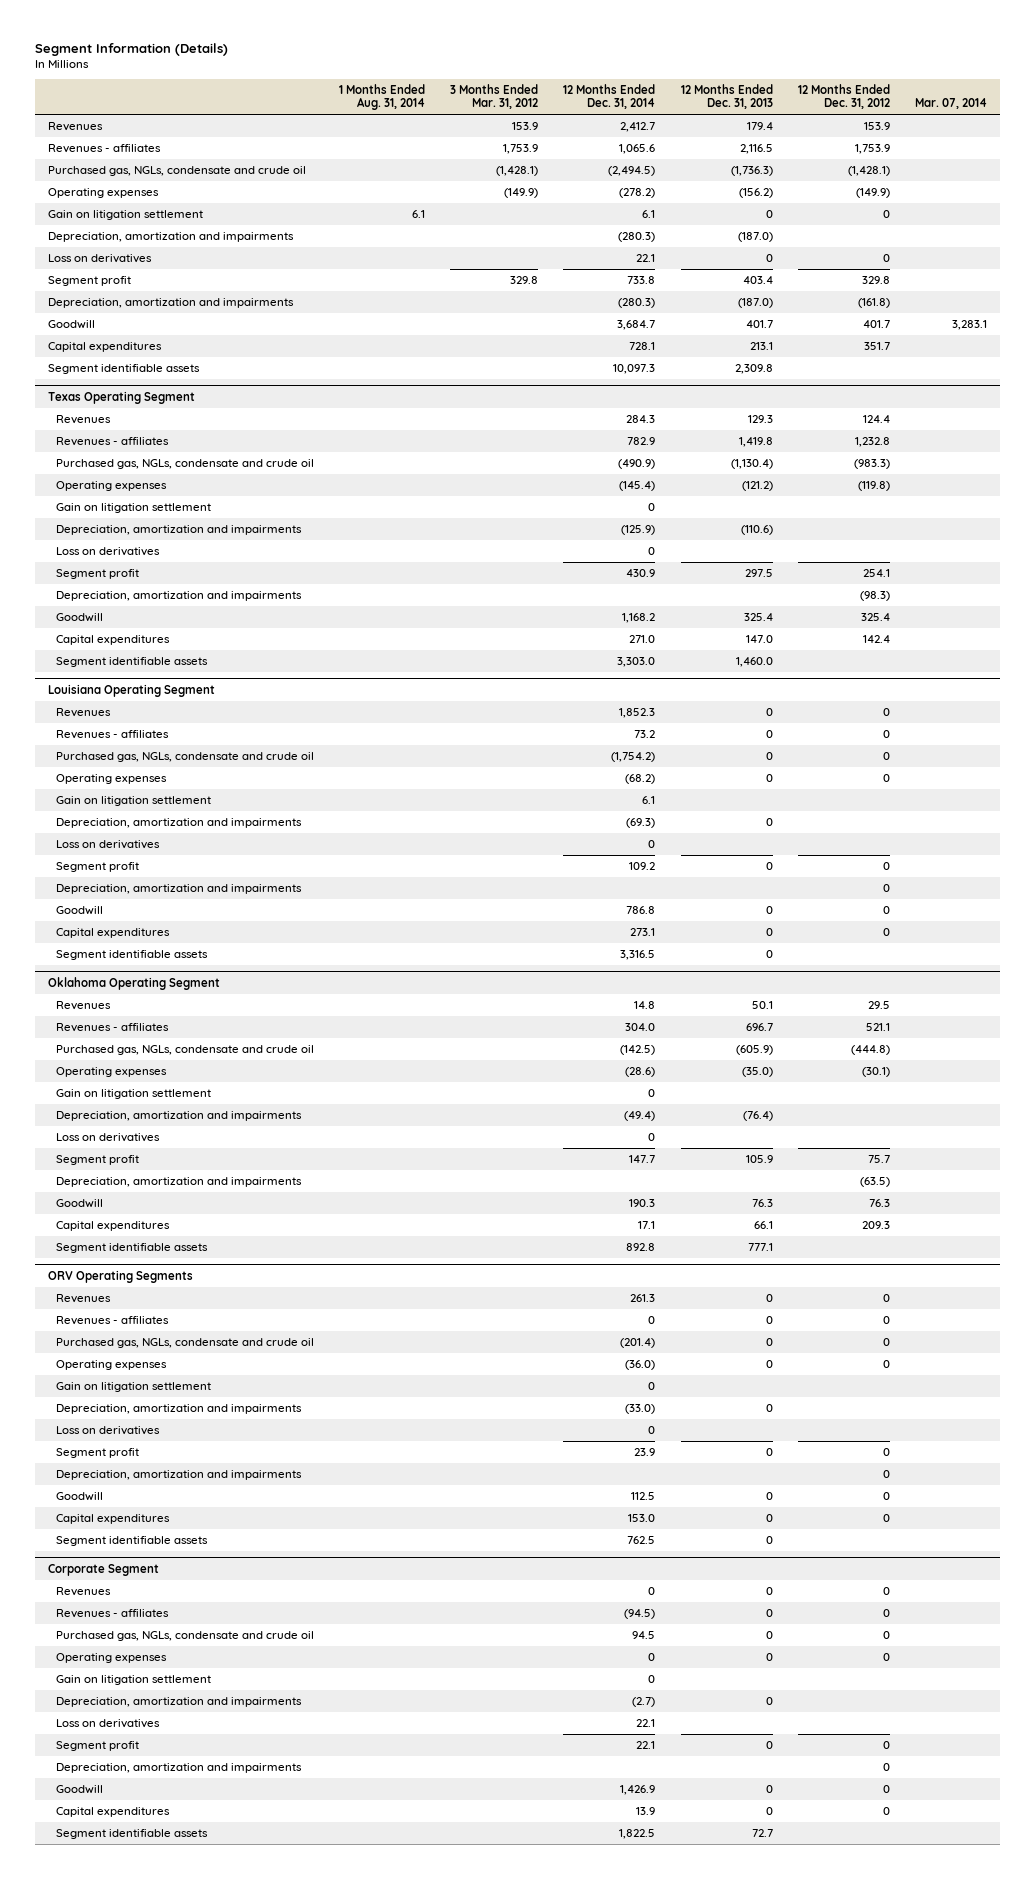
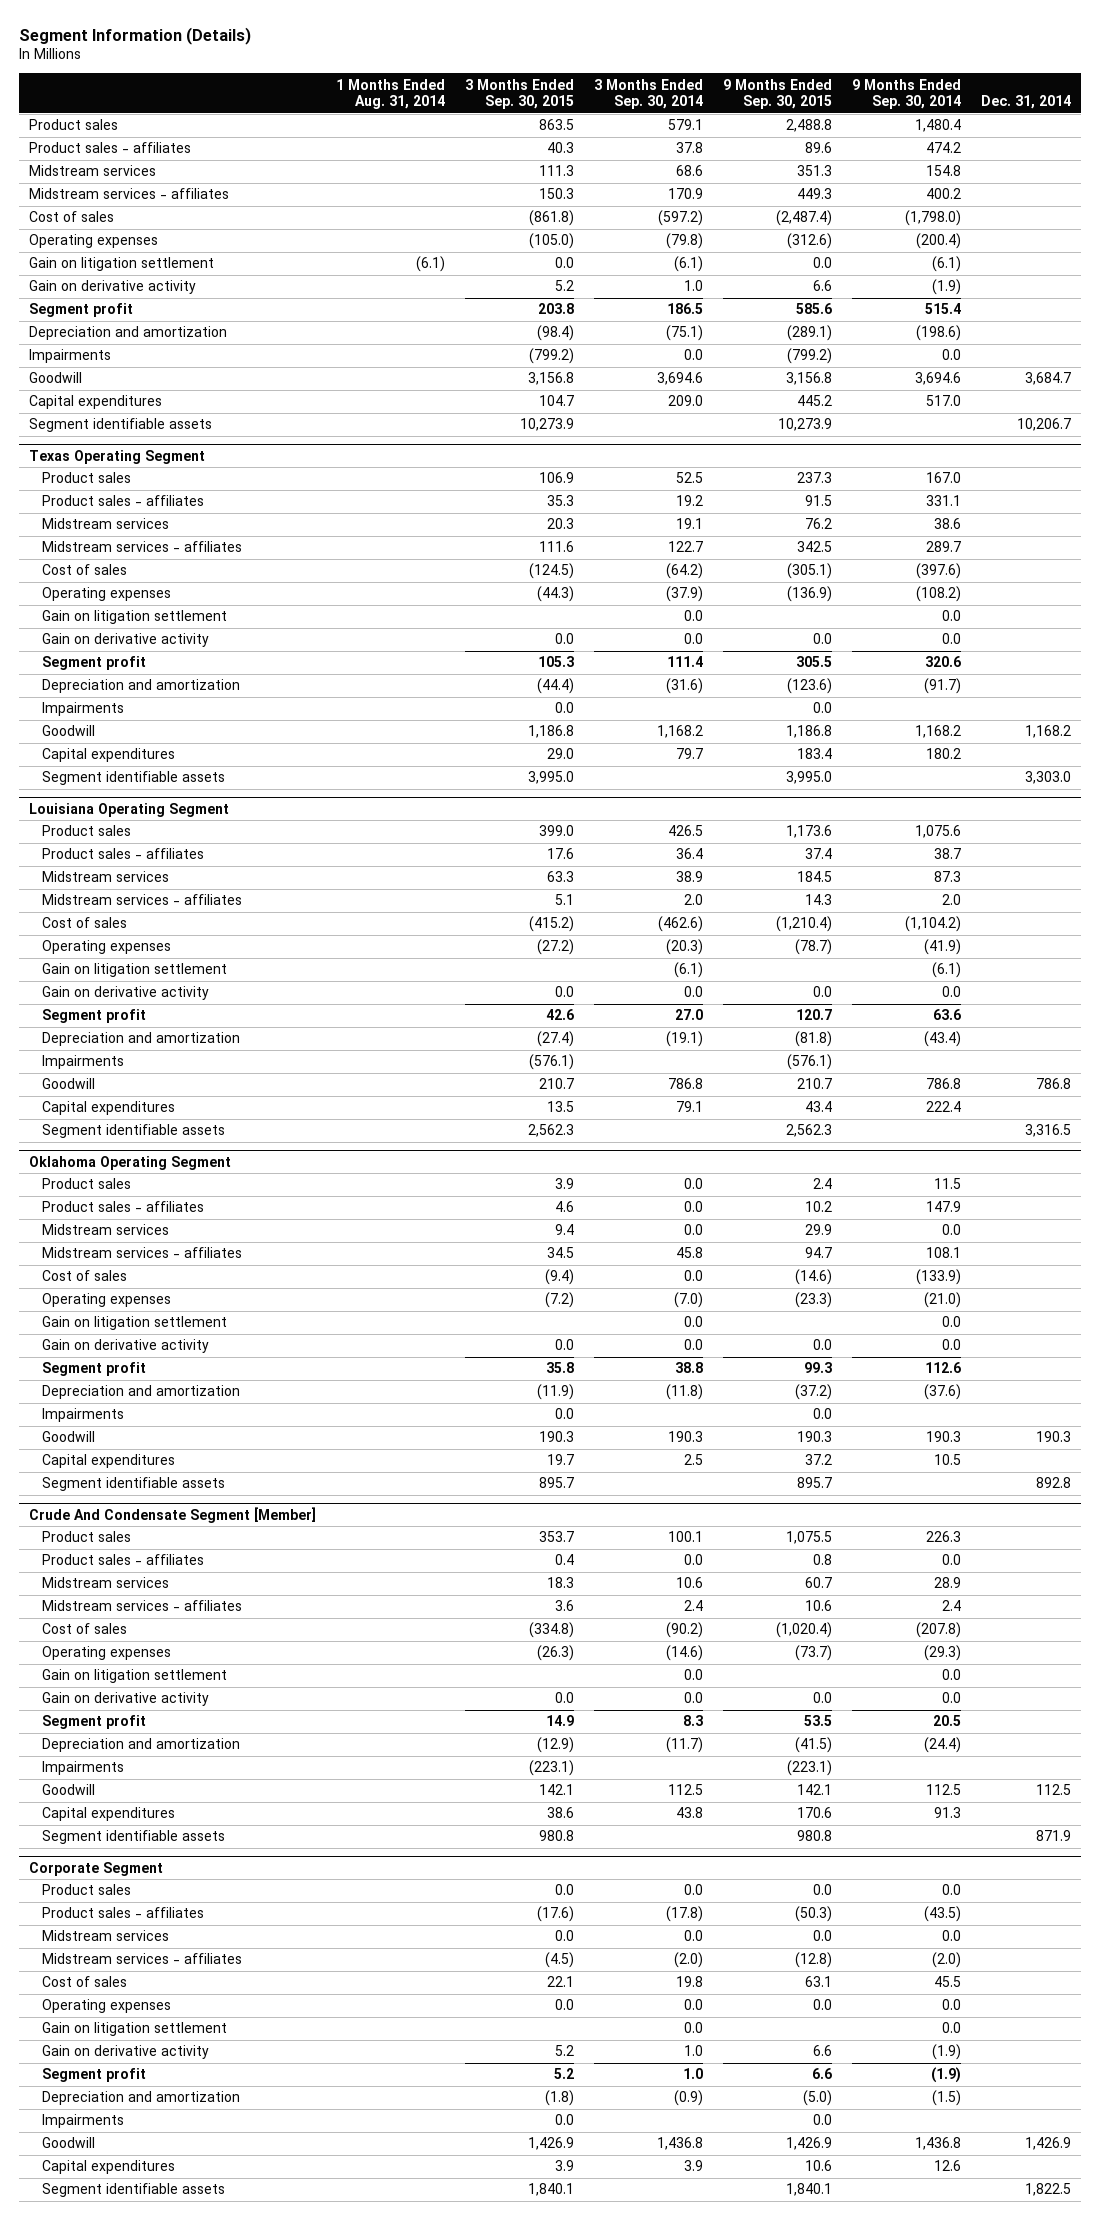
[450,83,539,110] 3 Months Ended Mar. 31, 2012 -> none
[563,83,656,110] 12 Months Ended Dec. 31, 2014 -> none
[680,83,773,110] 12 Months Ended Dec. 31, 2013 -> none
[797,83,890,110] 12 Months Ended Dec. 31, 2012 -> none
[915,98,988,110] Mar. 07, 2014 -> none
none -> [464,78,574,110] 3 Months Ended Sep. 30, 2015
none -> [593,78,703,110] 3 Months Ended Sep. 30, 2014
none -> [722,78,832,110] 9 Months Ended Sep. 30, 2015
none -> [851,78,961,110] 9 Months Ended Sep. 30, 2014
none -> [980,95,1071,110] Dec. 31, 2014
[47,121,103,131] Revenues -> none
[47,143,161,153] Revenues - affiliates -> none
none -> [28,119,118,131] Product sales
none -> [28,142,191,154] Product sales - affiliates
none -> [28,165,156,177] Midstream services
none -> [28,188,229,200] Midstream services - affiliates
[47,165,306,176] Purchased gas, NGLs, condensate and crude oil -> [28,211,114,223] Cost of sales
[47,231,294,242] Depreciation, amortization and impairments -> none
[412,209,426,218] 6.1 -> [415,256,445,273] (6.1)
[47,253,152,263] Loss on derivatives -> [28,280,196,295] Gain on derivative activity
[47,297,294,308] Depreciation, amortization and impairments -> [28,326,227,341] Depreciation and amortization
none -> [28,349,111,364] Impairments
[55,414,111,424] Revenues -> none
[55,436,169,446] Revenues - affiliates -> none
none -> [42,472,132,484] Product sales
none -> [42,495,205,507] Product sales - affiliates
none -> [42,518,170,530] Midstream services
none -> [42,541,243,553] Midstream services - affiliates
[55,458,314,469] Purchased gas, NGLs, condensate and crude oil -> [42,564,128,576] Cost of sales
[55,524,302,535] Depreciation, amortization and impairments -> none
[55,546,160,556] Loss on derivatives -> [42,633,210,648] Gain on derivative activity
[55,590,302,601] Depreciation, amortization and impairments -> [42,679,241,694] Depreciation and amortization
none -> [42,702,125,717] Impairments
[55,707,111,717] Revenues -> none
[55,729,169,739] Revenues - affiliates -> none
none -> [42,825,132,837] Product sales
none -> [42,848,205,860] Product sales - affiliates
none -> [42,871,170,883] Midstream services
none -> [42,894,243,906] Midstream services - affiliates
[55,751,314,762] Purchased gas, NGLs, condensate and crude oil -> [42,917,128,929] Cost of sales
[55,817,302,828] Depreciation, amortization and impairments -> none
[55,839,160,849] Loss on derivatives -> [42,986,210,1001] Gain on derivative activity
[55,883,302,894] Depreciation, amortization and impairments -> [42,1032,241,1047] Depreciation and amortization
none -> [42,1055,125,1070] Impairments
[55,1000,111,1010] Revenues -> none
[55,1022,169,1032] Revenues - affiliates -> none
none -> [42,1178,132,1190] Product sales
none -> [42,1201,205,1213] Product sales - affiliates
none -> [42,1224,170,1236] Midstream services
none -> [42,1247,243,1259] Midstream services - affiliates
[55,1044,314,1055] Purchased gas, NGLs, condensate and crude oil -> [42,1270,128,1282] Cost of sales
[55,1110,302,1121] Depreciation, amortization and impairments -> none
[55,1132,160,1142] Loss on derivatives -> [42,1339,210,1354] Gain on derivative activity
[55,1176,302,1187] Depreciation, amortization and impairments -> [42,1385,241,1400] Depreciation and amortization
none -> [42,1408,125,1423] Impairments
[47,1269,193,1283] ORV Operating Segments -> none
[55,1293,111,1303] Revenues -> none
[55,1315,169,1325] Revenues - affiliates -> none
[55,1337,314,1348] Purchased gas, NGLs, condensate and crude oil -> none
[55,1359,167,1370] Operating expenses -> none
[55,1381,211,1392] Gain on litigation settlement -> none
[55,1403,302,1414] Depreciation, amortization and impairments -> none
[55,1425,160,1435] Loss on derivatives -> none
[55,1447,139,1458] Segment profit -> none
[55,1469,302,1480] Depreciation, amortization and impairments -> none
[55,1491,103,1501] Goodwill -> none
[55,1513,170,1524] Capital expenditures -> none
[55,1535,208,1546] Segment identifiable assets -> none
none -> [28,1506,316,1523] Crude And Condensate Segment [Member]
none -> [42,1531,132,1543] Product sales
none -> [42,1554,205,1566] Product sales - affiliates
none -> [42,1577,170,1589] Midstream services
none -> [42,1600,243,1612] Midstream services - affiliates
none -> [42,1623,128,1635] Cost of sales
none -> [42,1646,172,1661] Operating expenses
none -> [42,1669,228,1684] Gain on litigation settlement
none -> [42,1692,210,1707] Gain on derivative activity
none -> [42,1715,147,1730] Segment profit
none -> [42,1738,241,1753] Depreciation and amortization
none -> [42,1761,125,1776] Impairments
none -> [42,1784,96,1796] Goodwill
none -> [42,1807,176,1822] Capital expenditures
none -> [42,1830,226,1845] Segment identifiable assets
[55,1586,111,1596] Revenues -> none
[55,1608,169,1618] Revenues - affiliates -> none
none -> [42,1884,132,1896] Product sales
none -> [42,1907,205,1919] Product sales - affiliates
none -> [42,1930,170,1942] Midstream services
none -> [42,1953,243,1965] Midstream services - affiliates
[55,1630,314,1641] Purchased gas, NGLs, condensate and crude oil -> [42,1976,128,1988] Cost of sales
[55,1696,302,1707] Depreciation, amortization and impairments -> none
[55,1718,160,1728] Loss on derivatives -> [42,2045,210,2060] Gain on derivative activity
[55,1762,302,1773] Depreciation, amortization and impairments -> [42,2091,241,2106] Depreciation and amortization
none -> [42,2114,125,2129] Impairments

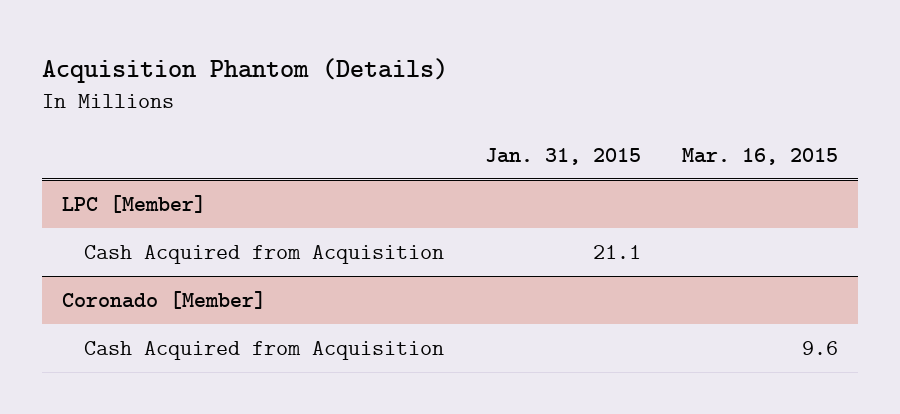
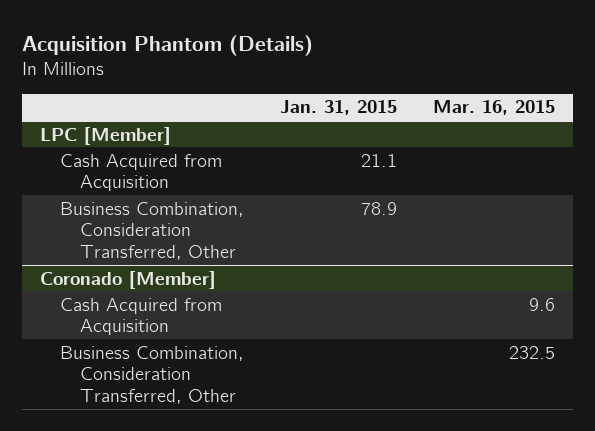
none -> [60,201,245,261] Business Combination, Consideration Transferred, Other
none -> [60,345,245,405] Business Combination, Consideration Transferred, Other

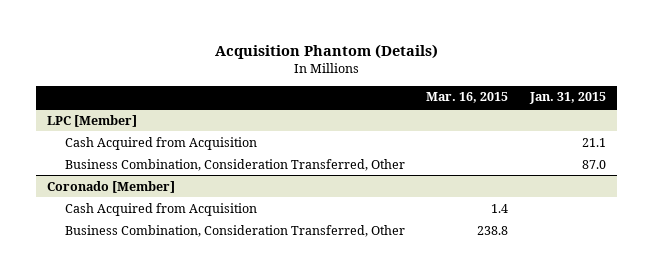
[361,201,398,215] 78.9 -> [581,159,606,169] 87.0
[529,297,556,311] 9.6 -> [491,203,509,213] 1.4
[509,345,556,359] 232.5 -> [477,225,509,235] 238.8

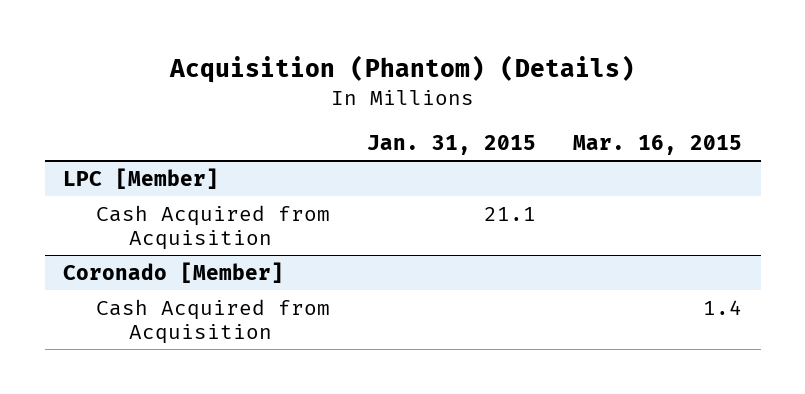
[214,44,438,60] Acquisition Phantom (Details) -> [168,54,635,83] Acquisition (Phantom) (Details)
[64,158,405,171] Business Combination, Consideration Transferred, Other -> none
[64,224,405,237] Business Combination, Consideration Transferred, Other -> none

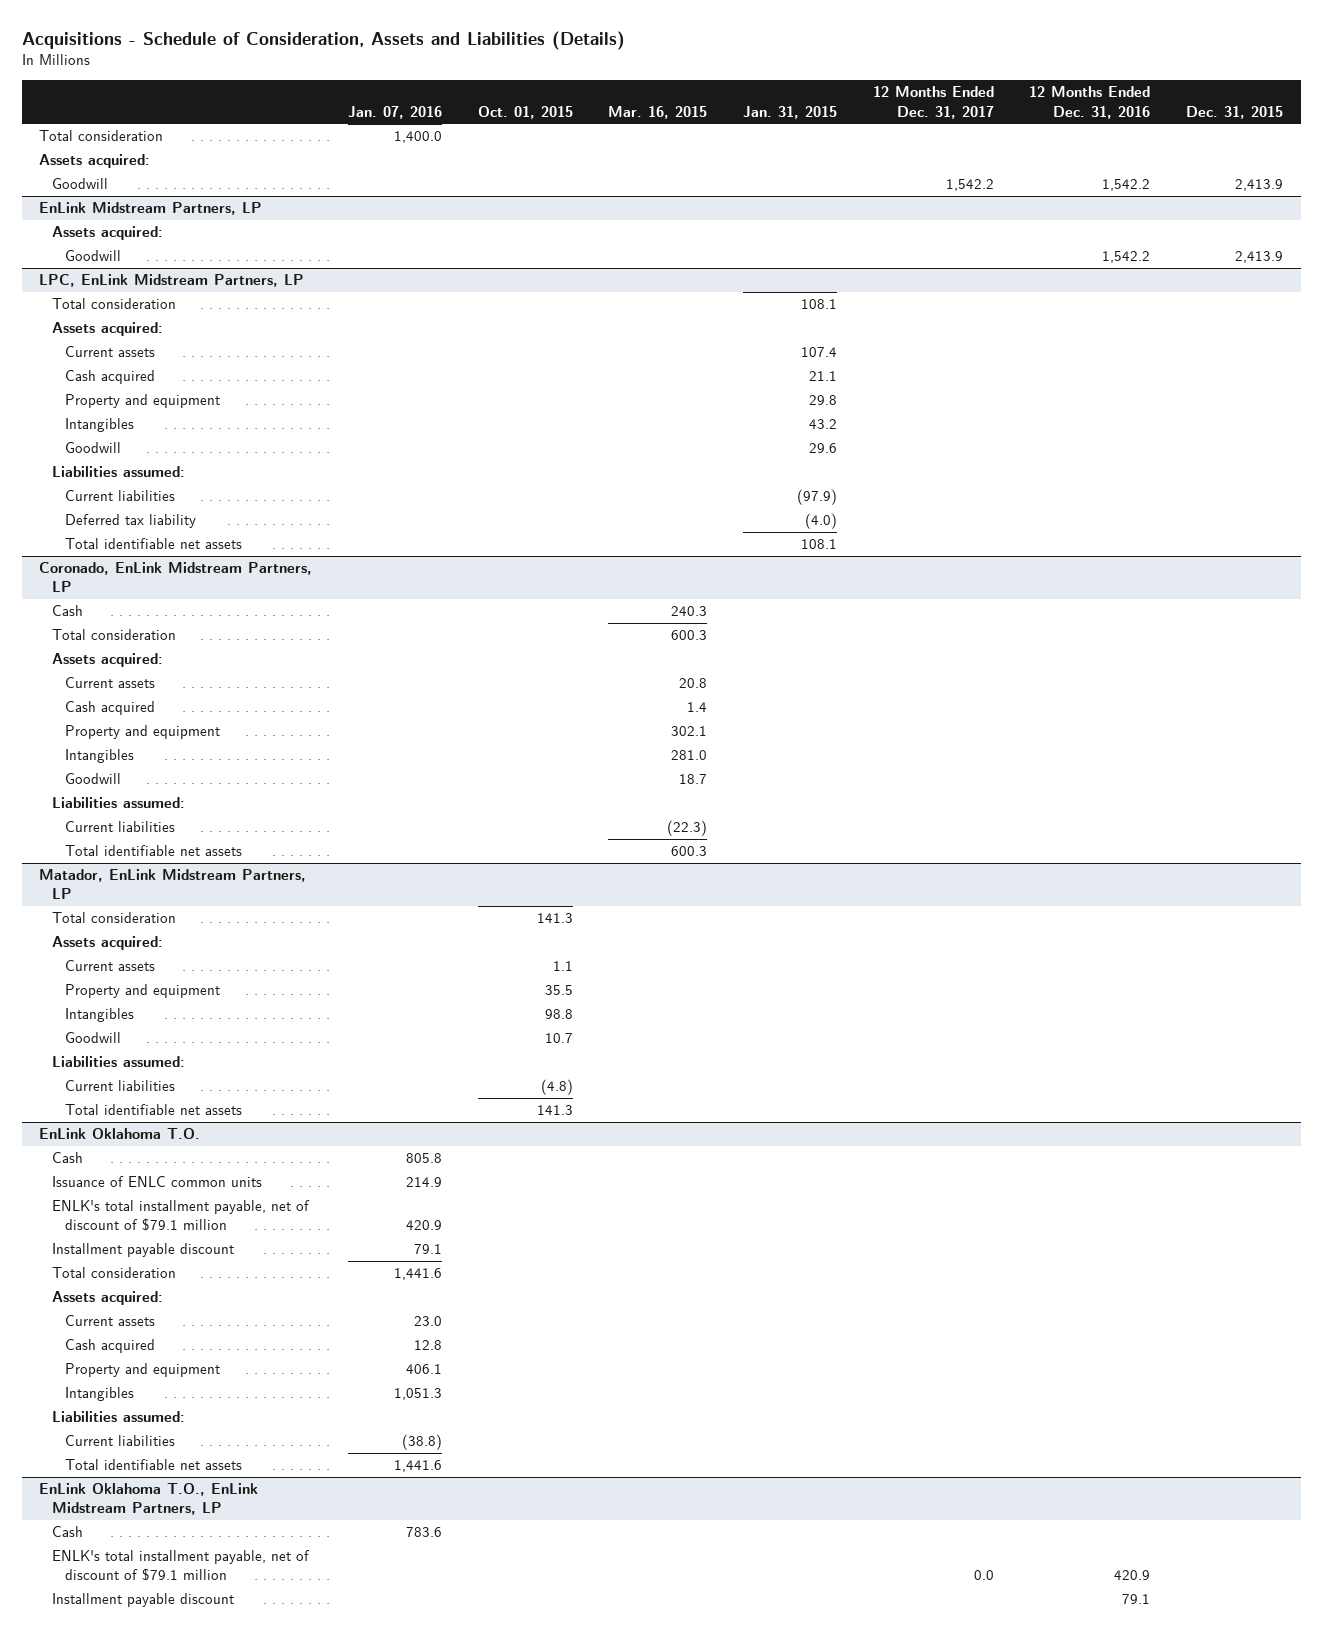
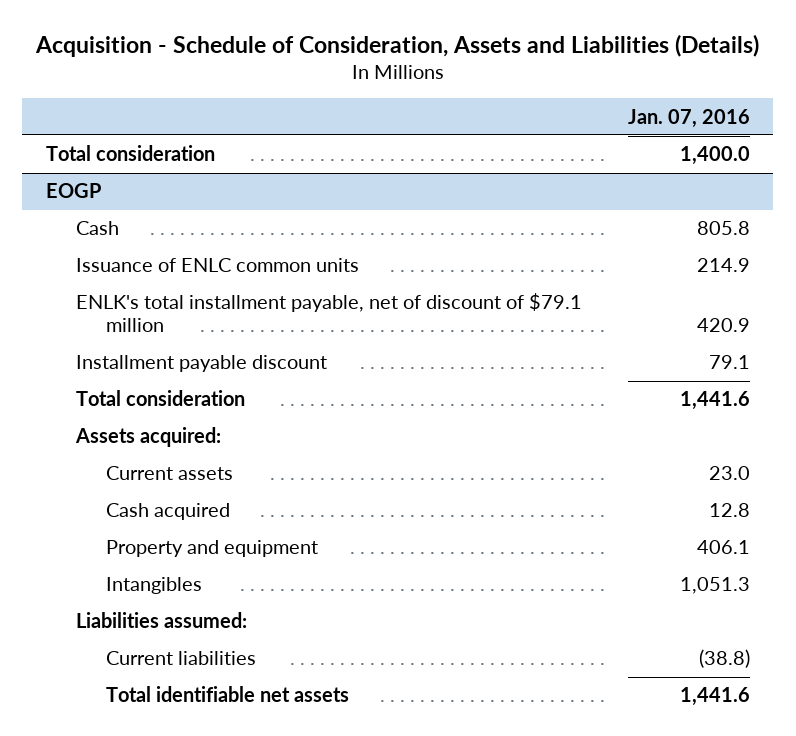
[21,30,625,50] Acquisitions - Schedule of Consideration, Assets and Liabilities (Details) -> [34,33,759,57] Acquisition - Schedule of Consideration, Assets and Liabilities (Details)
[477,105,573,119] Oct. 01, 2015 -> none
[608,105,708,119] Mar. 16, 2015 -> none
[743,105,838,119] Jan. 31, 2015 -> none
[872,86,994,119] 12 Months Ended Dec. 31, 2017 -> none
[1029,86,1151,119] 12 Months Ended Dec. 31, 2016 -> none
[1186,105,1284,119] Dec. 31, 2015 -> none
[39,154,151,169] Assets acquired: -> none
[51,178,108,190] Goodwill -> none
[39,202,263,216] EnLink Midstream Partners, LP -> none
[51,226,163,241] Assets acquired: -> none
[64,250,121,262] Goodwill -> none
[39,274,305,288] LPC, EnLink Midstream Partners, LP -> none
[51,298,176,310] Total consideration -> none
[51,322,163,337] Assets acquired: -> none
[64,346,155,358] Current assets -> none
[64,370,155,385] Cash acquired -> none
[64,394,220,409] Property and equipment -> none
[64,418,134,433] Intangibles -> none
[64,442,121,454] Goodwill -> none
[51,466,185,478] Liabilities assumed: -> none
[64,490,175,502] Current liabilities -> none
[64,514,196,529] Deferred tax liability -> none
[64,538,242,550] Total identifiable net assets -> none
[39,562,313,593] Coronado, EnLink Midstream Partners, LP -> none
[51,605,83,617] Cash -> none
[51,629,176,641] Total consideration -> none
[51,653,163,668] Assets acquired: -> none
[64,677,155,689] Current assets -> none
[64,701,155,716] Cash acquired -> none
[64,725,220,740] Property and equipment -> none
[64,749,134,764] Intangibles -> none
[64,773,121,785] Goodwill -> none
[51,797,185,809] Liabilities assumed: -> none
[64,821,175,833] Current liabilities -> none
[64,845,242,857] Total identifiable net assets -> none
[39,869,307,900] Matador, EnLink Midstream Partners, LP -> none
[51,912,176,924] Total consideration -> none
[51,936,163,951] Assets acquired: -> none
[64,960,155,972] Current assets -> none
[64,984,220,999] Property and equipment -> none
[64,1008,134,1023] Intangibles -> none
[64,1032,121,1044] Goodwill -> none
[51,1056,185,1068] Liabilities assumed: -> none
[64,1080,175,1092] Current liabilities -> none
[64,1104,242,1116] Total identifiable net assets -> none
[39,1128,201,1140] EnLink Oklahoma T.O. -> [45,183,101,199] EOGP
[39,1483,259,1516] EnLink Oklahoma T.O., EnLink Midstream Partners, LP -> none
[51,1526,83,1538] Cash -> none
[51,1550,310,1582] ENLK's total installment payable, net of discount of $79.1 million -> none
[51,1593,234,1608] Installment payable discount -> none

